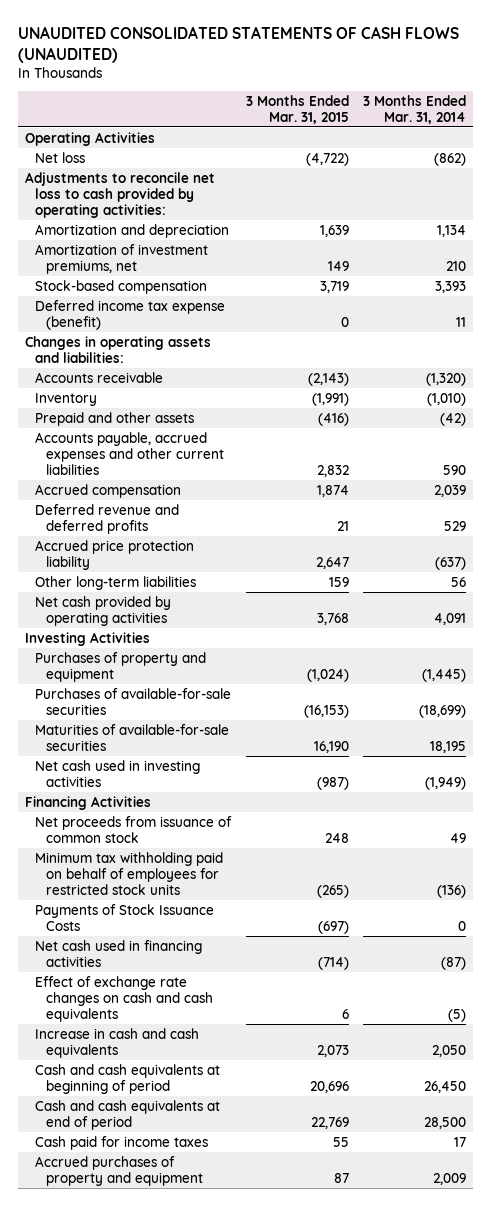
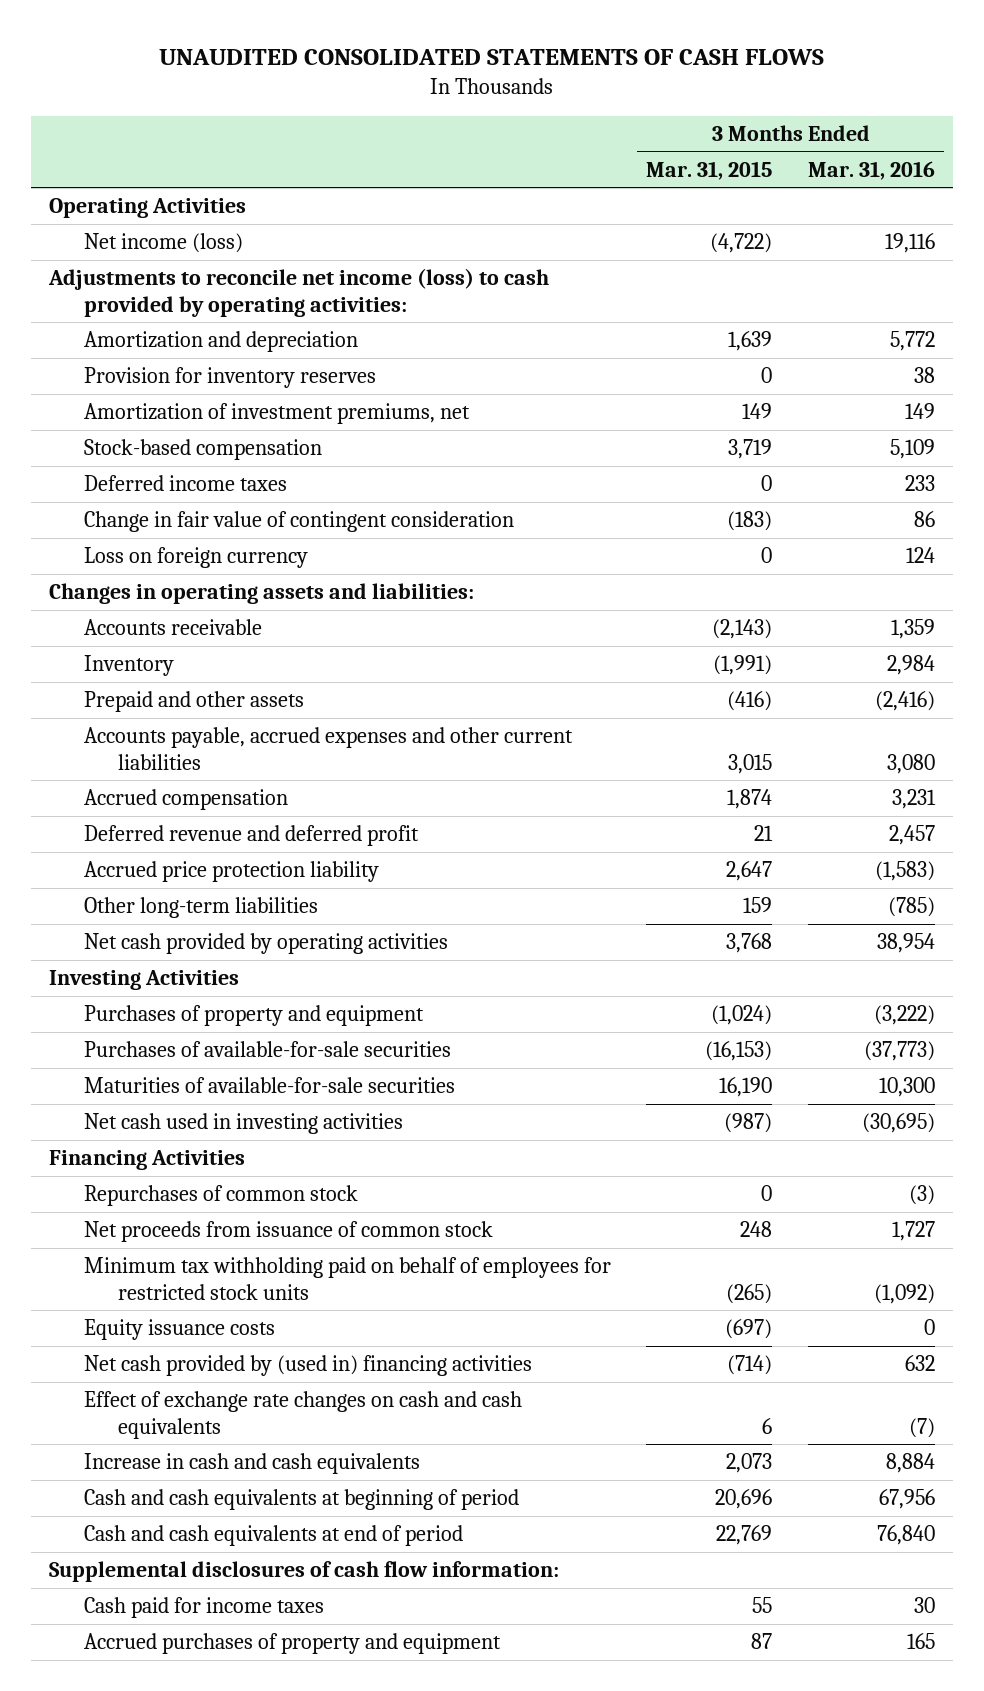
[18,25,460,63] UNAUDITED CONSOLIDATED STATEMENTS OF CASH FLOWS (UNAUDITED) -> [158,48,824,65] UNAUDITED CONSOLIDATED STATEMENTS OF CASH FLOWS
[362,94,466,124] 3 Months Ended Mar. 31, 2014 -> none
none -> [807,160,935,180] Mar. 31, 2016
[35,151,86,163] Net loss -> [83,233,243,254] Net income (loss)
[25,171,216,219] Adjustments to reconcile net loss to cash provided by operating activities: -> [48,268,550,317] Adjustments to reconcile net income (loss) to cash provided by operating activities:
none -> [83,367,376,389] Provision for inventory reserves
[35,299,226,330] Deferred income tax expense (benefit) -> [83,475,287,492] Deferred income taxes
none -> [83,511,514,533] Change in fair value of contingent consideration
none -> [83,547,308,569] Loss on foreign currency
[316,465,349,478] 2,832 -> [728,753,773,774] 3,015
[35,503,180,534] Deferred revenue and deferred profits -> [83,825,419,847] Deferred revenue and deferred profit
none -> [83,1185,358,1207] Repurchases of common stock
[35,903,215,931] Payments of Stock Issuance Costs -> [83,1319,275,1341] Equity issuance costs
[35,939,203,967] Net cash used in financing activities -> [83,1355,532,1377] Net cash provided by (used in) financing activities
none -> [49,1561,560,1583] Supplemental disclosures of cash flow information:

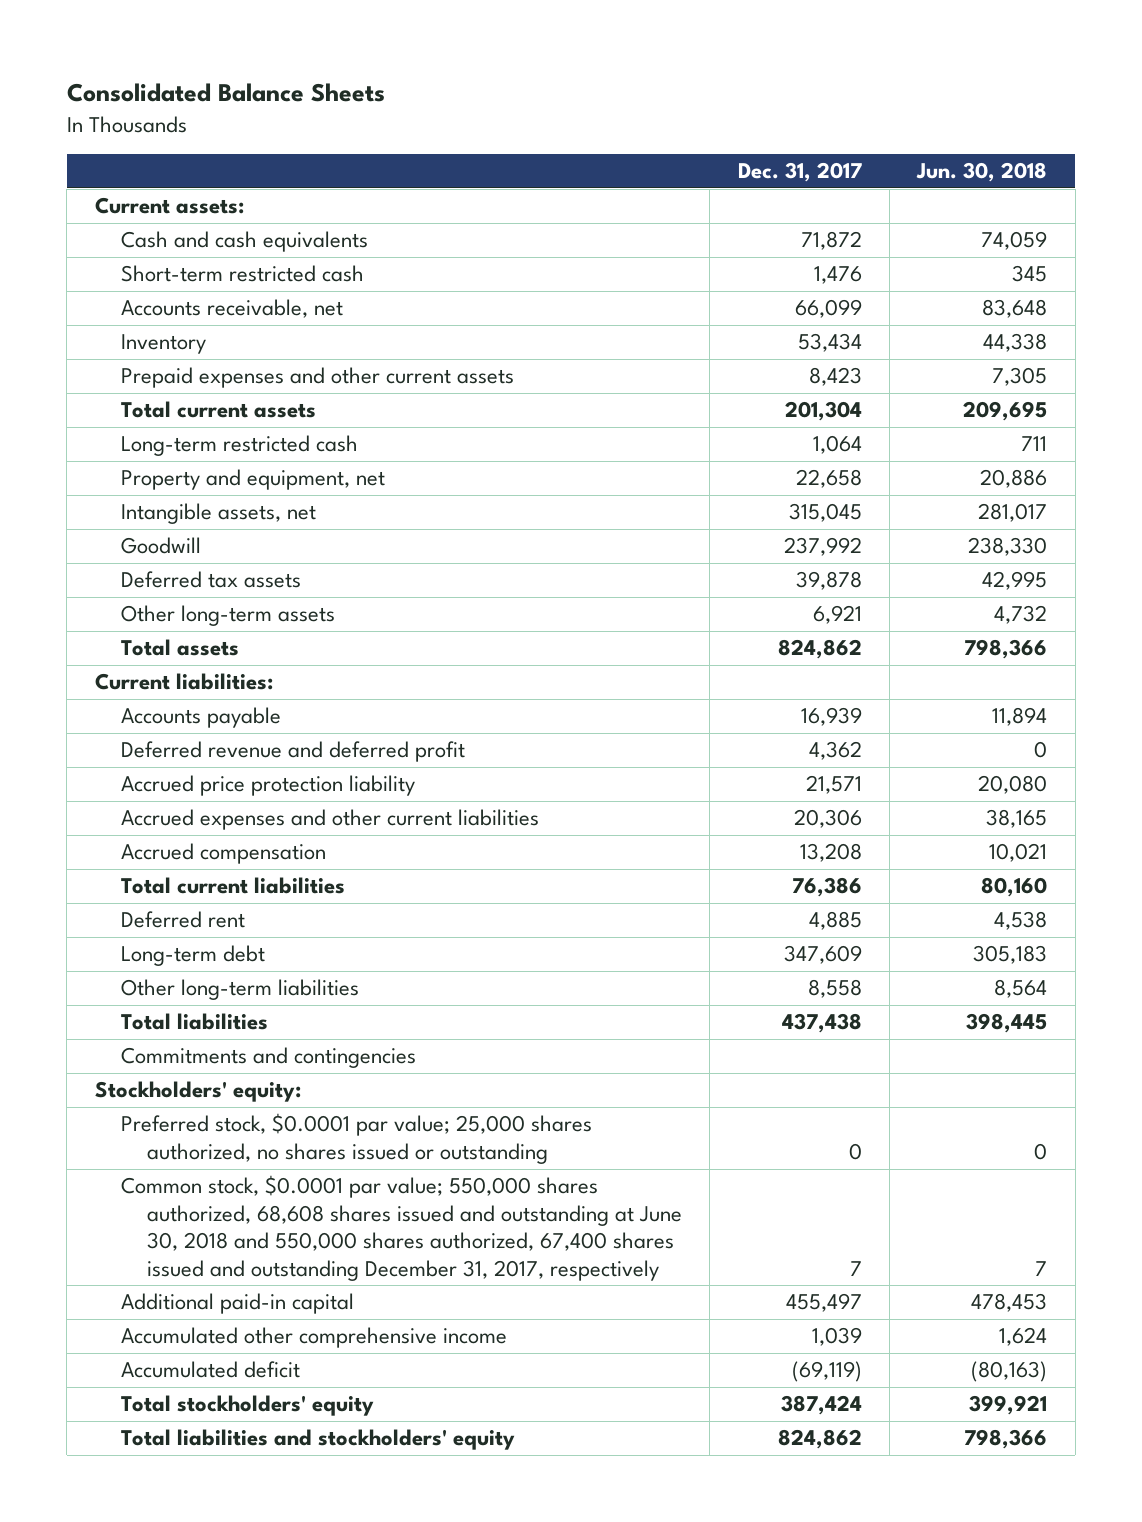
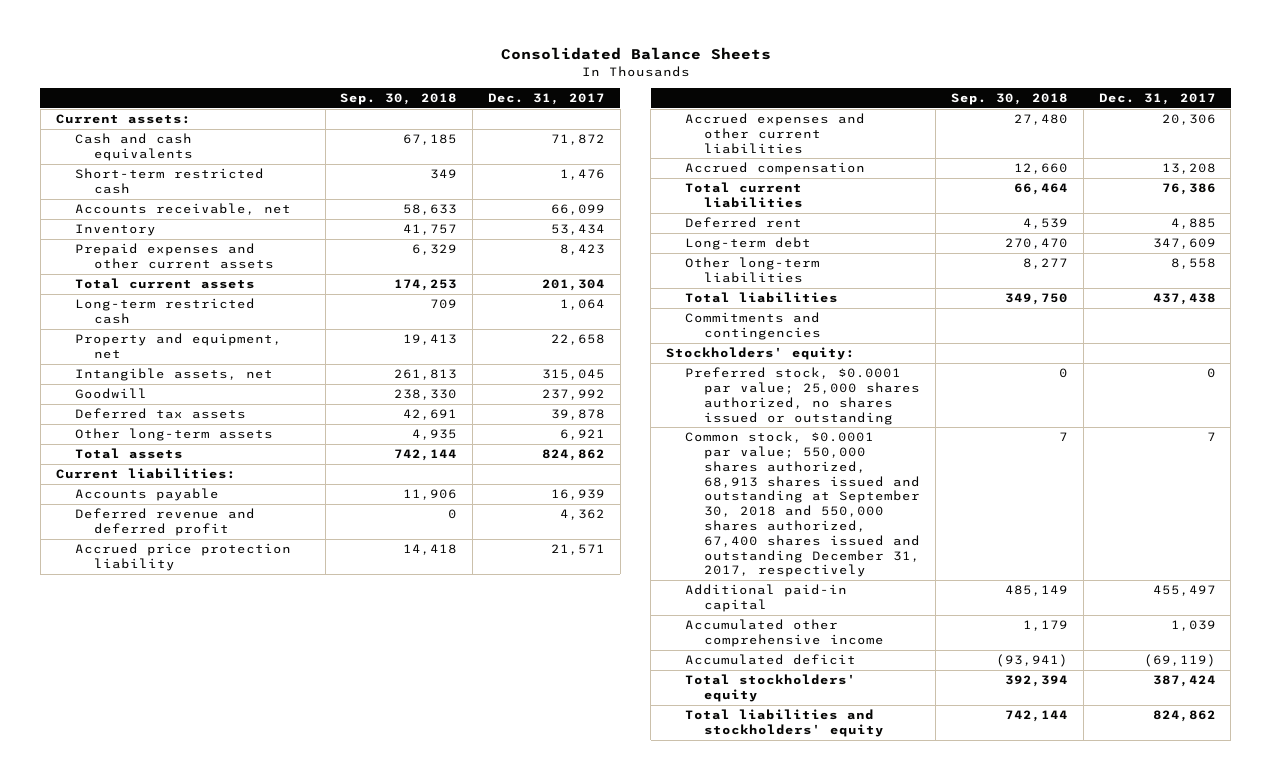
[916,162,1048,183] Jun. 30, 2018 -> none
none -> [340,93,458,106] Sep. 30, 2018
[120,1175,682,1281] Common stock, $0.0001 par value; 550,000 shares authorized, 68,608 shares issued and outstanding at June 30, 2018 and 550,000 shares authorized, 67,400 shares issued and outstanding December 31, 2017, respectively -> [685,431,921,578] Common stock, $0.0001 par value; 550,000 shares authorized, 68,913 shares issued and outstanding at September 30, 2018 and 550,000 shares authorized, 67,400 shares issued and outstanding December 31, 2017, respectively

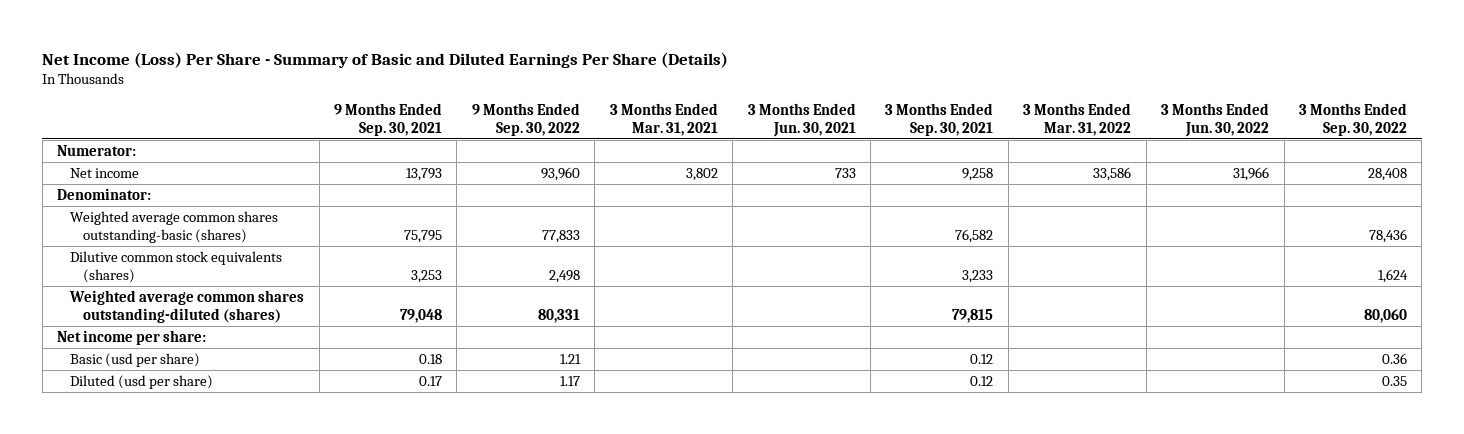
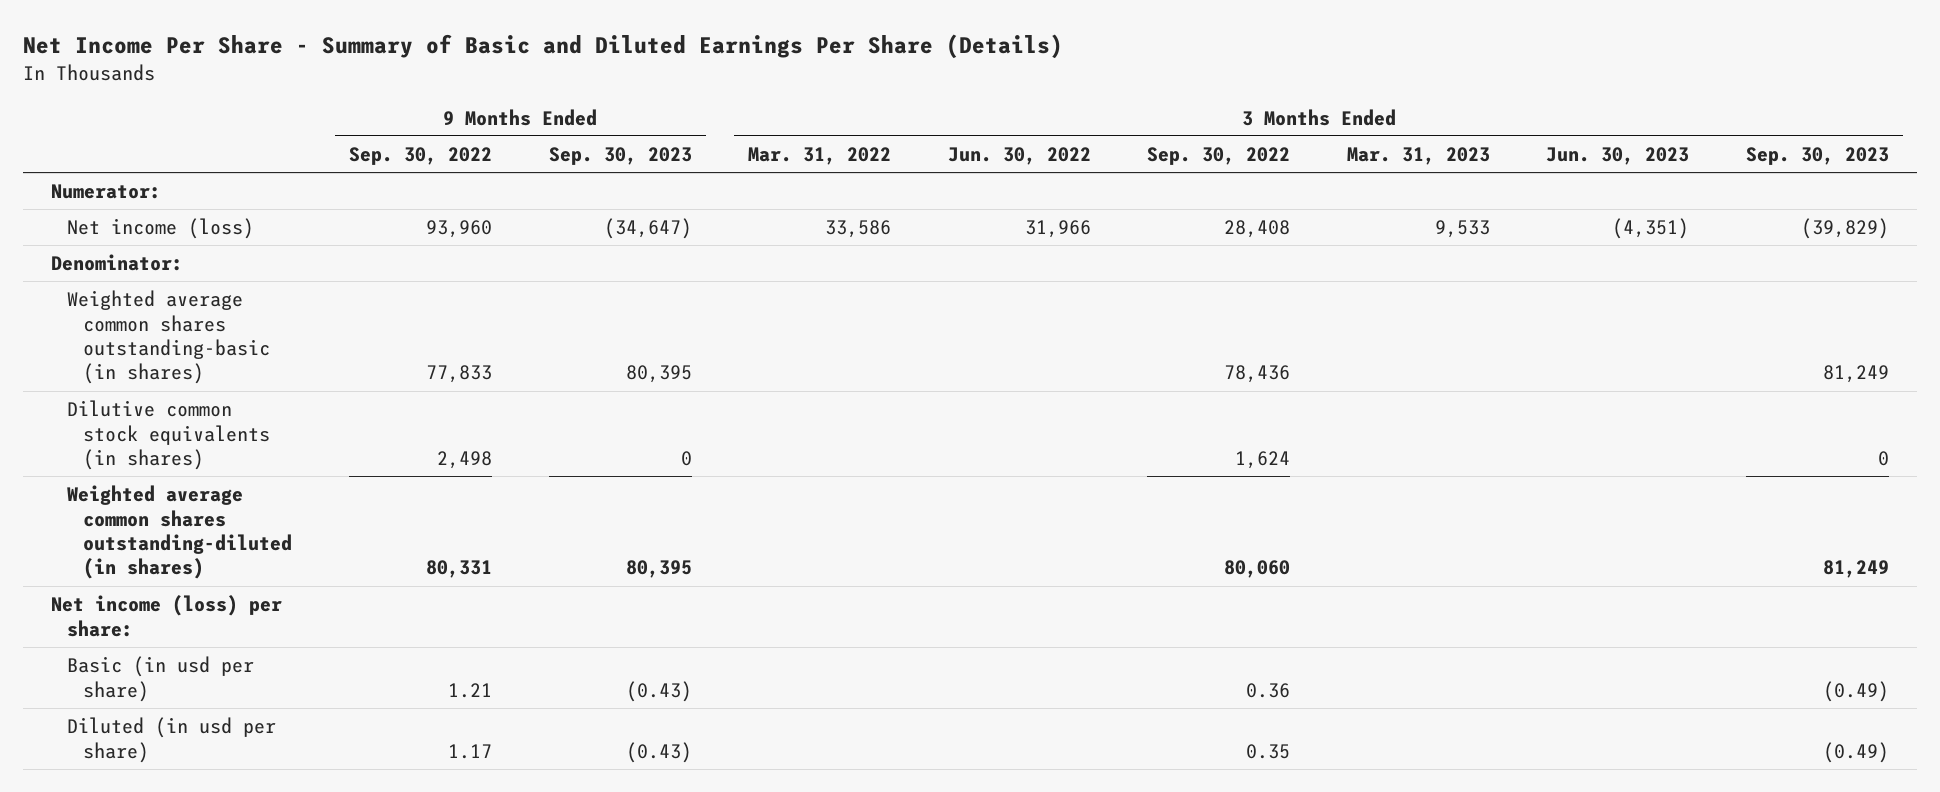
[42,51,729,68] Net Income (Loss) Per Share - Summary of Basic and Diluted Earnings Per Share (Details) -> [22,34,1063,60] Net Income Per Share - Summary of Basic and Diluted Earnings Per Share (Details)
[333,102,442,136] 9 Months Ended Sep. 30, 2021 -> none
[609,102,718,136] 3 Months Ended Mar. 31, 2021 -> none
[747,102,856,137] 3 Months Ended Jun. 30, 2021 -> none
[885,102,994,136] 3 Months Ended Sep. 30, 2021 -> none
none -> [548,146,692,165] Sep. 30, 2023
none -> [1346,146,1490,165] Mar. 31, 2023
none -> [1546,146,1690,165] Jun. 30, 2023
none -> [1745,146,1889,165] Sep. 30, 2023
[70,167,140,178] Net income -> [67,218,255,240] Net income (loss)
[70,210,279,243] Weighted average common shares outstanding-basic (shares) -> [67,290,271,385] Weighted average common shares outstanding-basic (in shares)
[70,250,283,283] Dilutive common stock equivalents (shares) -> [67,400,271,470] Dilutive common stock equivalents (in shares)
[69,289,305,323] Weighted average common shares outstanding-diluted (shares) -> [67,485,293,580] Weighted average common shares outstanding-diluted (in shares)
[57,329,207,345] Net income per share: -> [50,595,282,637] Net income (loss) per share:
[70,352,201,367] Basic (usd per share) -> [67,656,255,702] Basic (in usd per share)
[70,374,214,389] Diluted (usd per share) -> [67,717,277,763] Diluted (in usd per share)

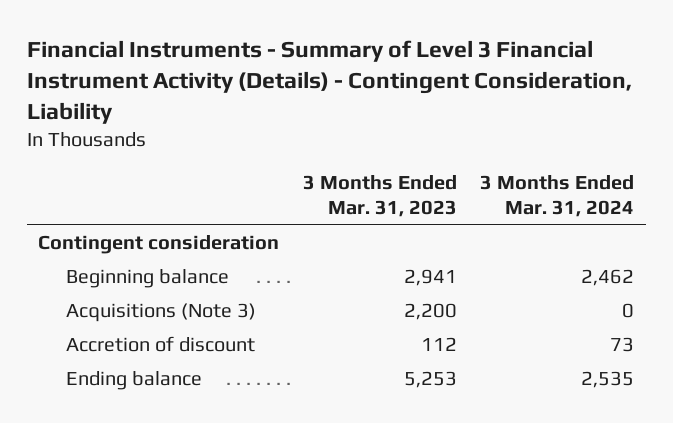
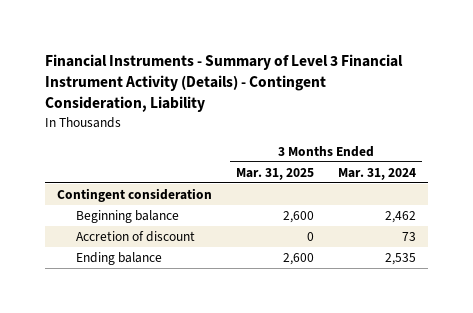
[302,175,457,218] 3 Months Ended Mar. 31, 2023 -> none
none -> [236,167,315,180] Mar. 31, 2025
[66,303,257,323] Acquisitions (Note 3) -> none

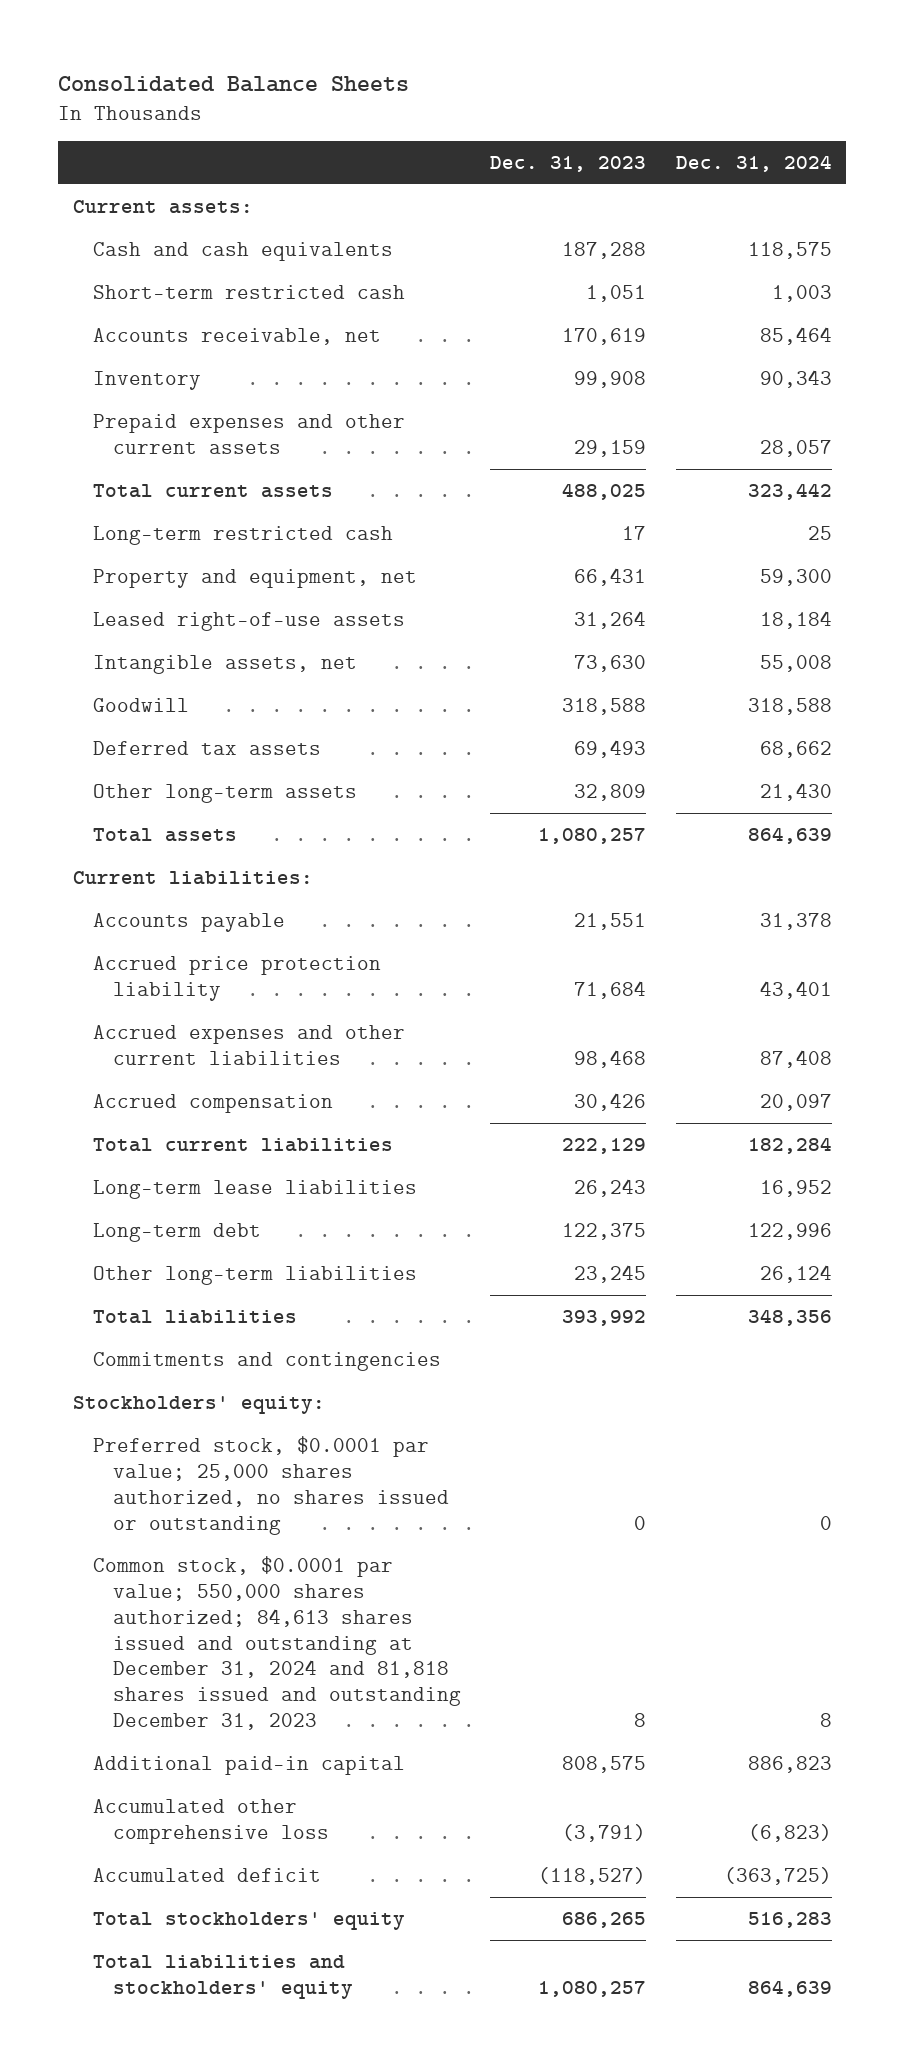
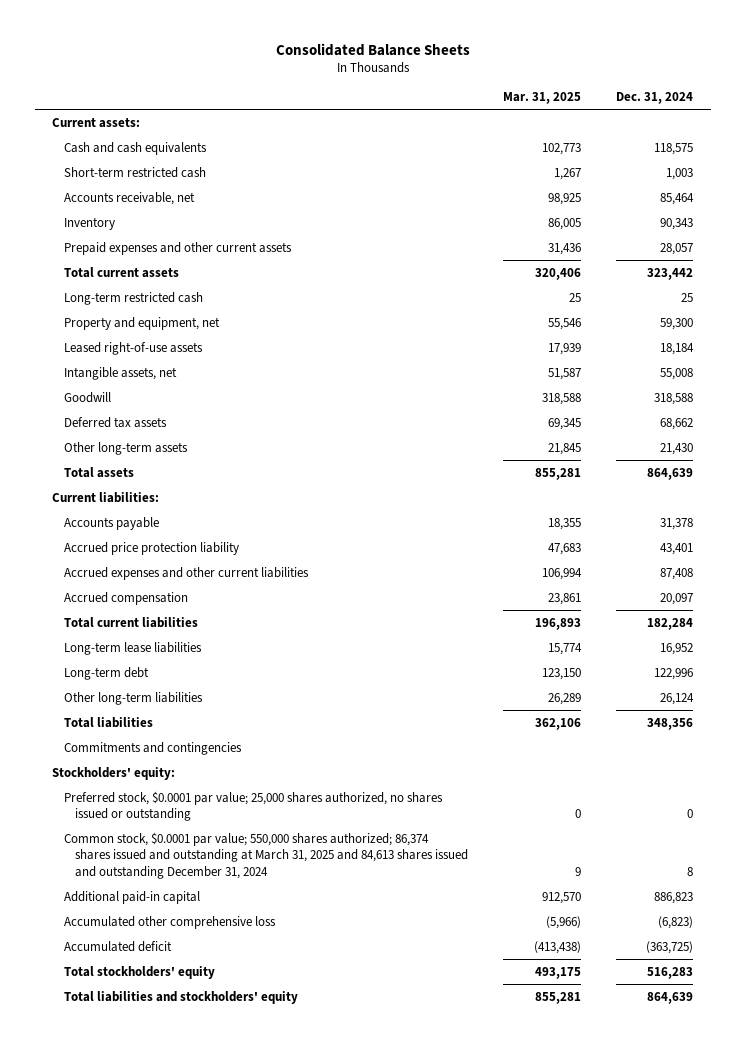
[490,155,647,172] Dec. 31, 2023 -> none
none -> [503,92,582,105] Mar. 31, 2025
[92,1555,461,1731] Common stock, $0.0001 par value; 550,000 shares authorized; 84,613 shares issued and outstanding at December 31, 2024 and 81,818 shares issued and outstanding December 31, 2023 -> [63,831,468,879] Common stock, $0.0001 par value; 550,000 shares authorized; 86,374 shares issued and outstanding at March 31, 2025 and 84,613 shares issued and outstanding December 31, 2024

